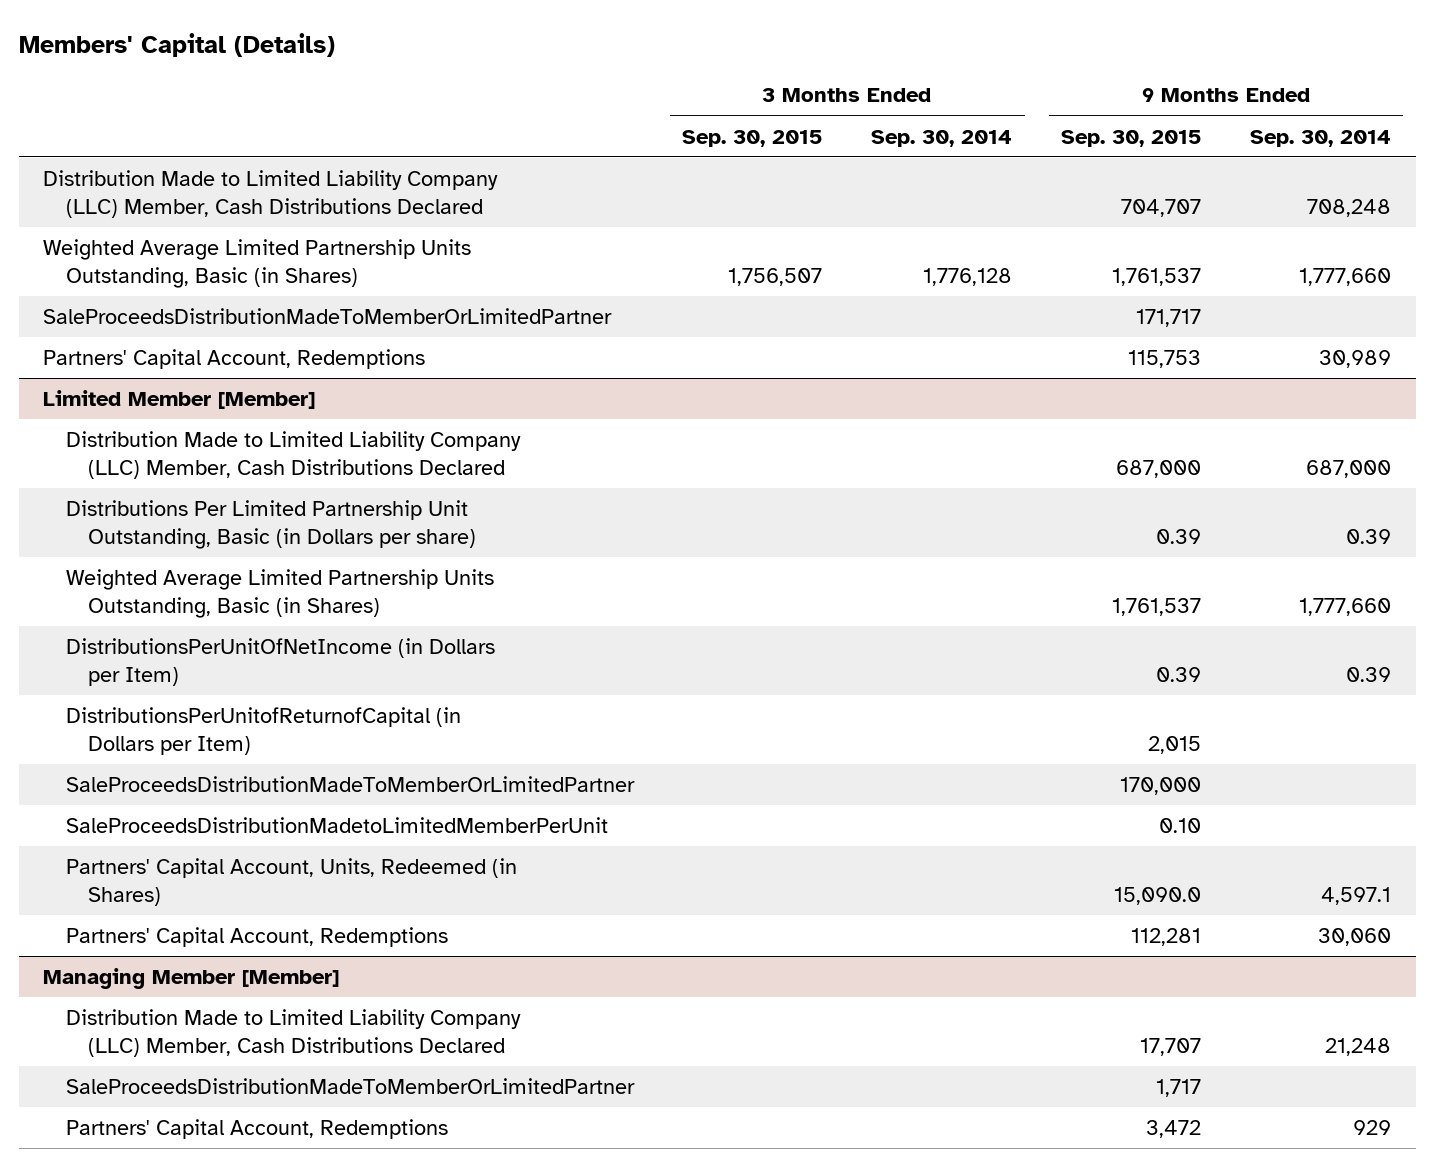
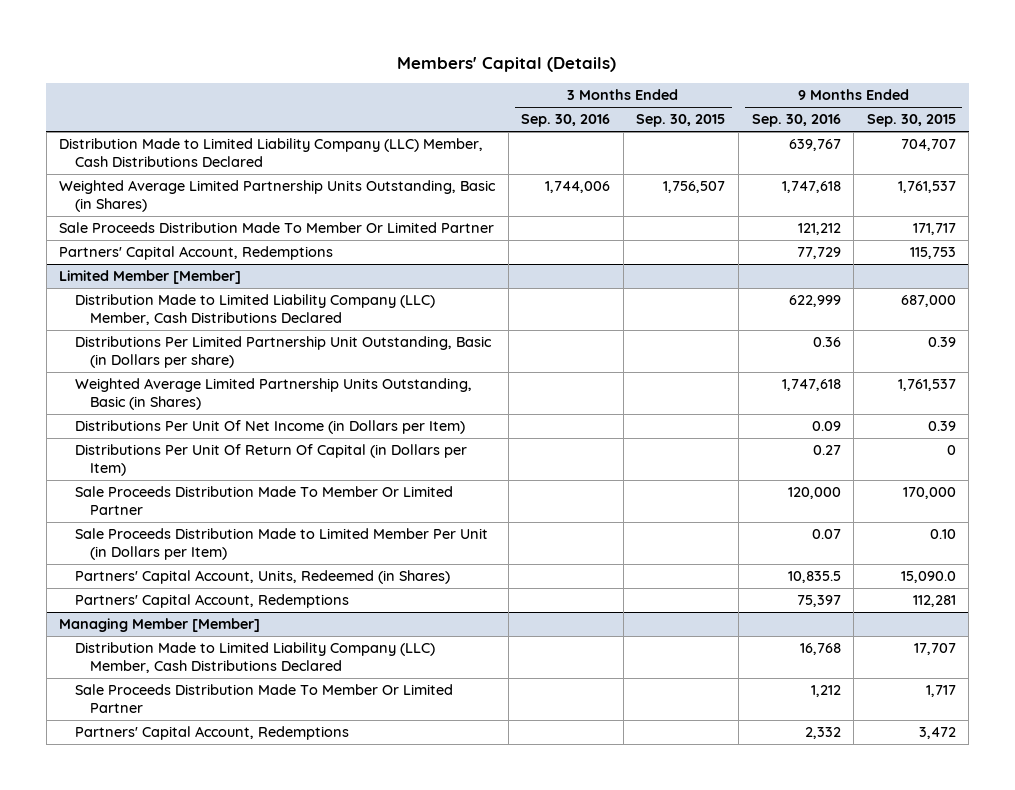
[871,129,1013,147] Sep. 30, 2014 -> none
[1250,129,1392,147] Sep. 30, 2014 -> none
none -> [521,114,611,128] Sep. 30, 2016
none -> [751,114,841,128] Sep. 30, 2016
[43,308,613,325] SaleProceedsDistributionMadeToMemberOrLimitedPartner -> [59,222,495,234] Sale Proceeds Distribution Made To Member Or Limited Partner
[65,707,461,755] DistributionsPerUnitofReturnofCapital (in Dollars per Item) -> none
[65,638,495,686] DistributionsPerUnitOfNetIncome (in Dollars per Item) -> [74,420,465,435] Distributions Per Unit Of Net Income (in Dollars per Item)
none -> [74,444,467,476] Distributions Per Unit Of Return Of Capital (in Dollars per Item)
[65,776,635,793] SaleProceedsDistributionMadeToMemberOrLimitedPartner -> [74,486,453,515] Sale Proceeds Distribution Made To Member Or Limited Partner
[65,817,608,834] SaleProceedsDistributionMadetoLimitedMemberPerUnit -> [74,528,488,560] Sale Proceeds Distribution Made to Limited Member Per Unit (in Dollars per Item)
[65,1078,635,1095] SaleProceedsDistributionMadeToMemberOrLimitedPartner -> [74,684,453,713] Sale Proceeds Distribution Made To Member Or Limited Partner

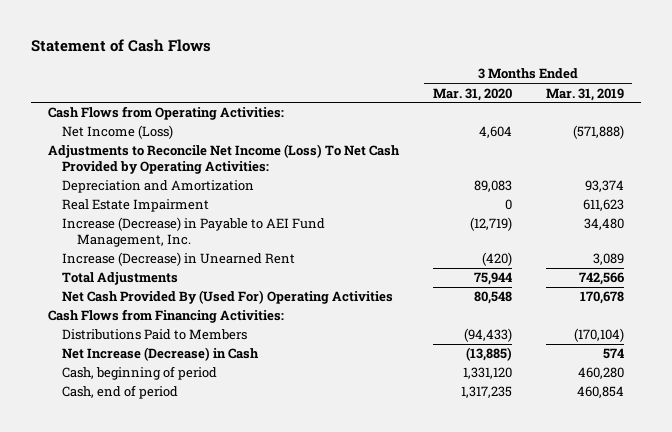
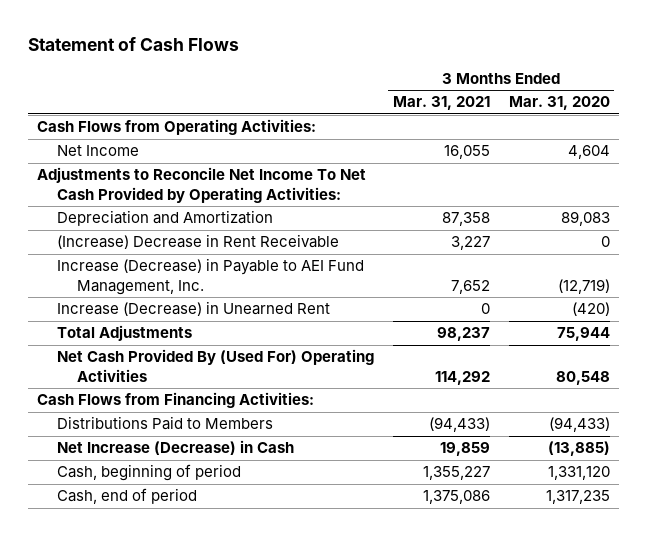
[545,87,624,101] Mar. 31, 2019 -> none
none -> [392,96,490,111] Mar. 31, 2021
[62,125,174,140] Net Income (Loss) -> [56,145,139,157] Net Income
[47,144,400,174] Adjustments to Reconcile Net Income (Loss) To Net Cash Provided by Operating Activities: -> [37,167,367,203] Adjustments to Reconcile Net Income To Net Cash Provided by Operating Activities:
[62,199,210,213] Real Estate Impairment -> none
none -> [56,234,339,250] (Increase) Decrease in Rent Receivable

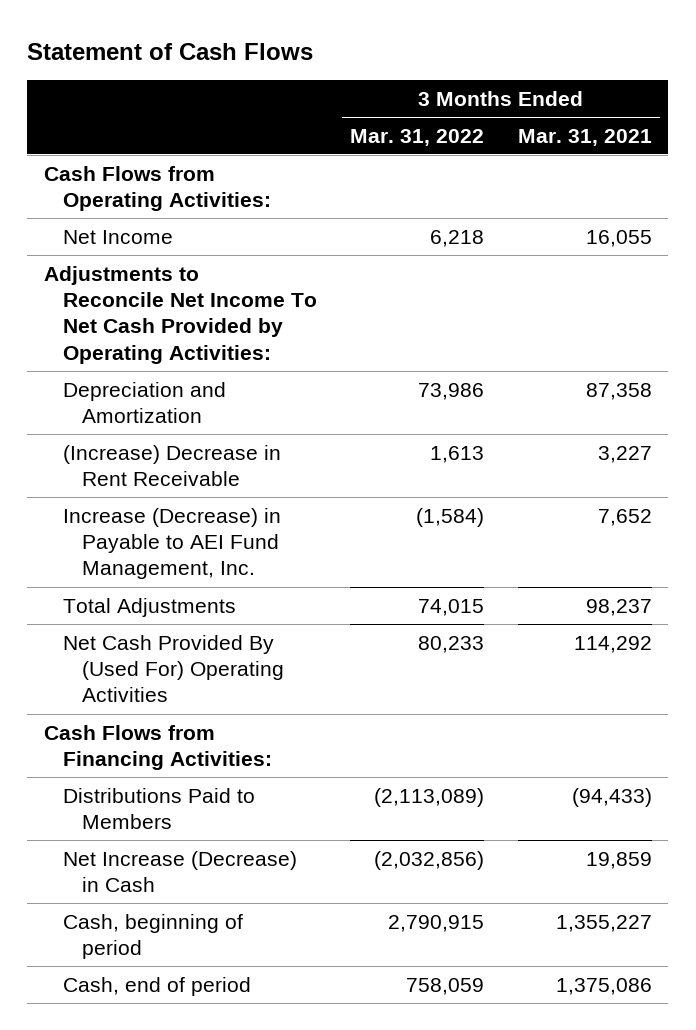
[508,96,610,111] Mar. 31, 2020 -> none
none -> [350,128,485,146] Mar. 31, 2022
[56,301,330,317] Increase (Decrease) in Unearned Rent -> none

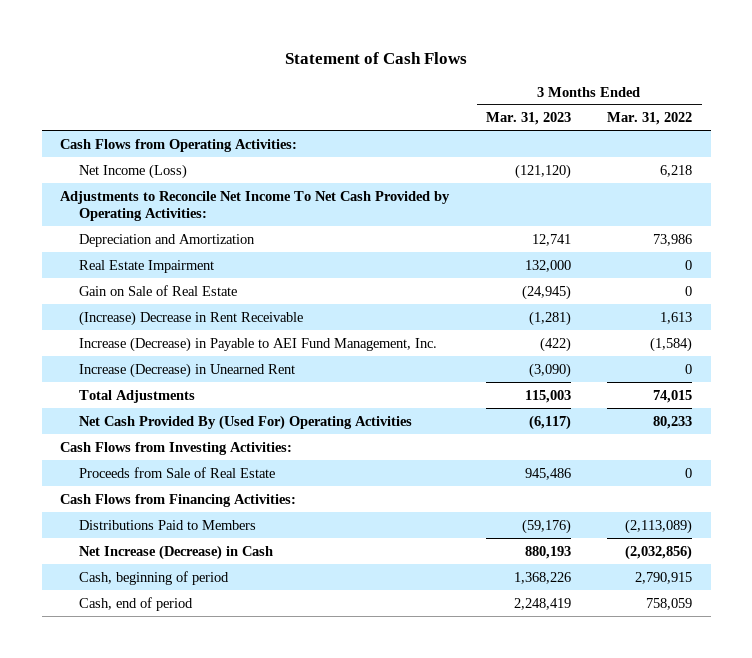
[517,128,652,146] Mar. 31, 2021 -> none
none -> [485,112,571,126] Mar. 31, 2023
[62,229,173,244] Net Income -> [78,163,187,179] Net Income (Loss)
none -> [78,259,214,273] Real Estate Impairment
none -> [78,284,237,296] Gain on Sale of Real Estate
none -> [78,362,295,378] Increase (Decrease) in Unearned Rent
none -> [59,441,292,455] Cash Flows from Investing Activities:
none -> [78,466,275,478] Proceeds from Sale of Real Estate

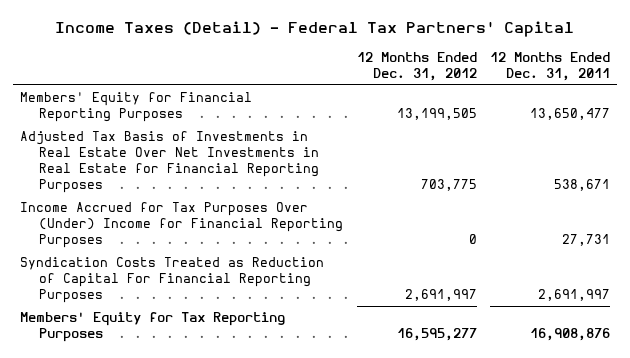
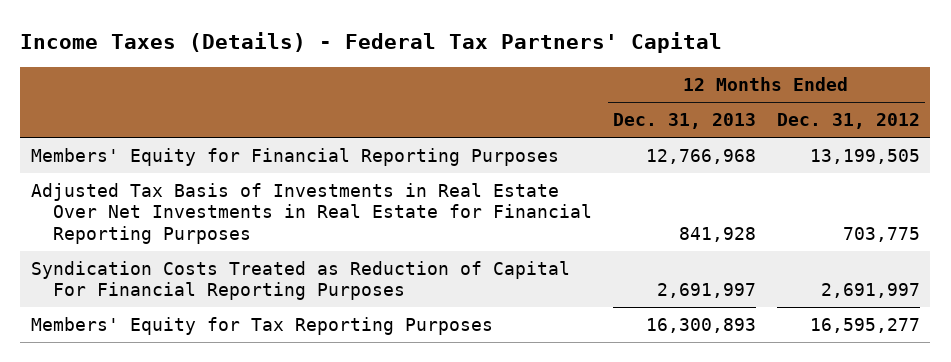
[55,20,575,37] Income Taxes (Detail) - Federal Tax Partners' Capital -> [20,31,723,53] Income Taxes (Details) - Federal Tax Partners' Capital
[490,51,611,81] 12 Months Ended Dec. 31, 2011 -> none
none -> [612,113,756,130] Dec. 31, 2013
[20,202,343,249] Income Accrued for Tax Purposes Over (Under) Income for Financial Reporting Purposes -> none

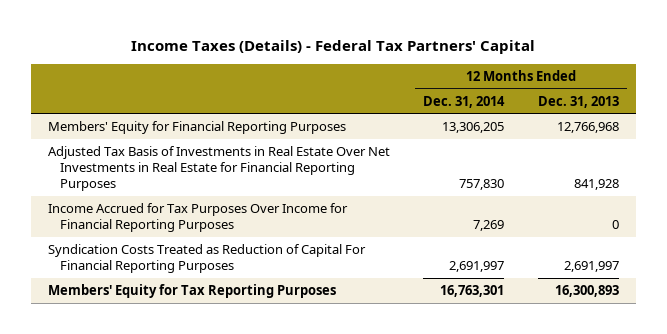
[776,113,920,130] Dec. 31, 2012 -> none
none -> [423,95,506,108] Dec. 31, 2014
none -> [47,203,348,232] Income Accrued for Tax Purposes Over Income for Financial Reporting Purposes

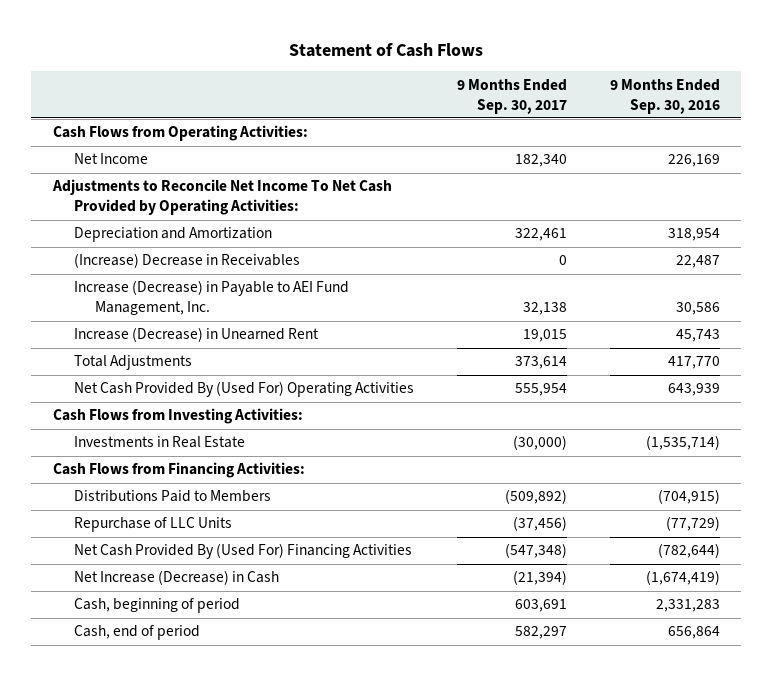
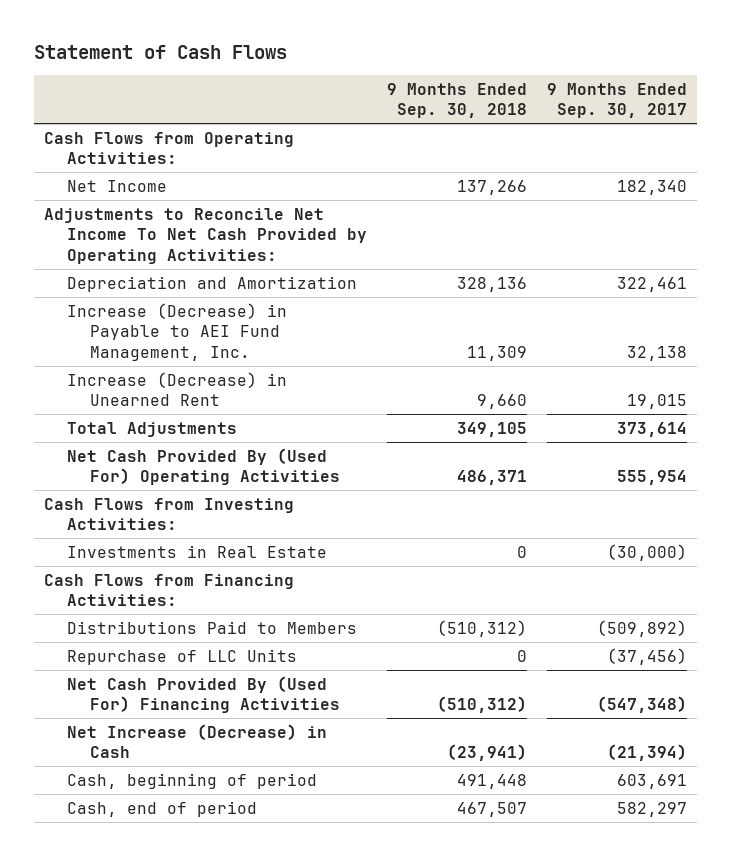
[609,78,720,114] 9 Months Ended Sep. 30, 2016 -> none
none -> [387,82,528,118] 9 Months Ended Sep. 30, 2018
[74,253,301,269] (Increase) Decrease in Receivables -> none

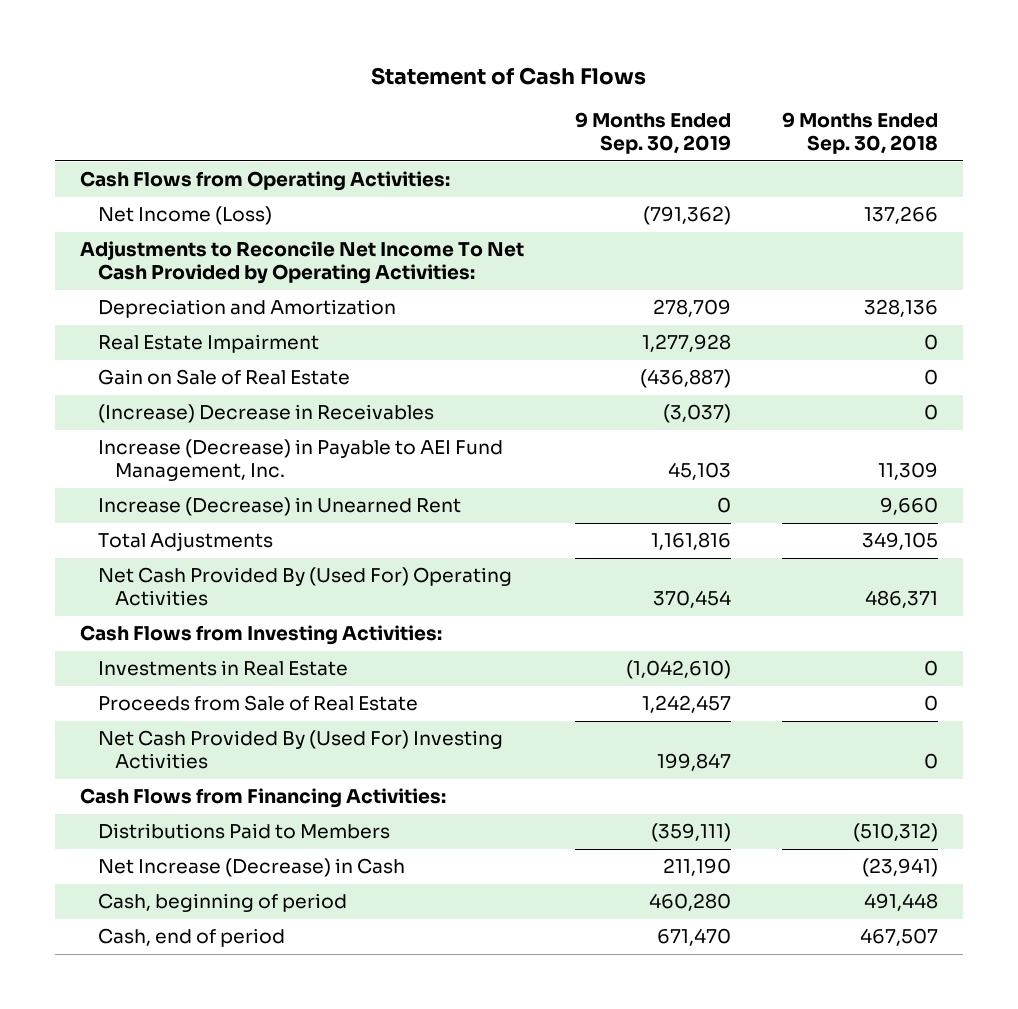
[547,82,688,118] 9 Months Ended Sep. 30, 2017 -> none
none -> [574,112,731,155] 9 Months Ended Sep. 30, 2019
[67,179,168,192] Net Income -> [97,206,272,226] Net Income (Loss)
none -> [97,334,319,354] Real Estate Impairment
none -> [97,369,350,386] Gain on Sale of Real Estate
none -> [97,404,434,424] (Increase) Decrease in Receivables
none -> [97,695,418,712] Proceeds from Sale of Real Estate
none -> [97,730,503,770] Net Cash Provided By (Used For) Investing Activities
[67,648,298,665] Repurchase of LLC Units -> none
[67,675,341,714] Net Cash Provided By (Used For) Financing Activities -> none

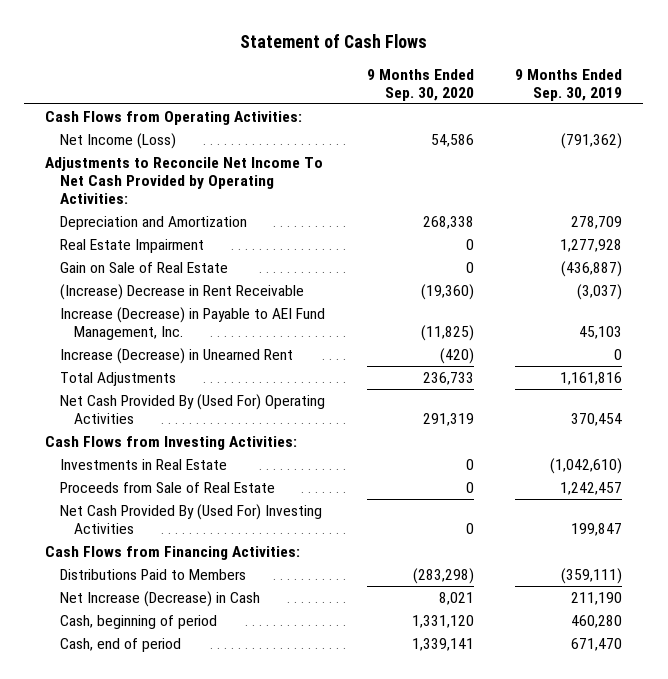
[781,112,938,155] 9 Months Ended Sep. 30, 2018 -> none
none -> [366,68,474,101] 9 Months Ended Sep. 30, 2020
[97,404,434,424] (Increase) Decrease in Receivables -> [59,283,304,300] (Increase) Decrease in Rent Receivable

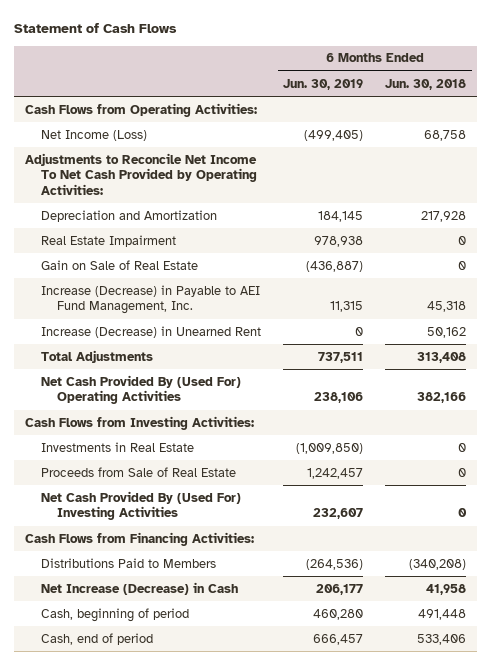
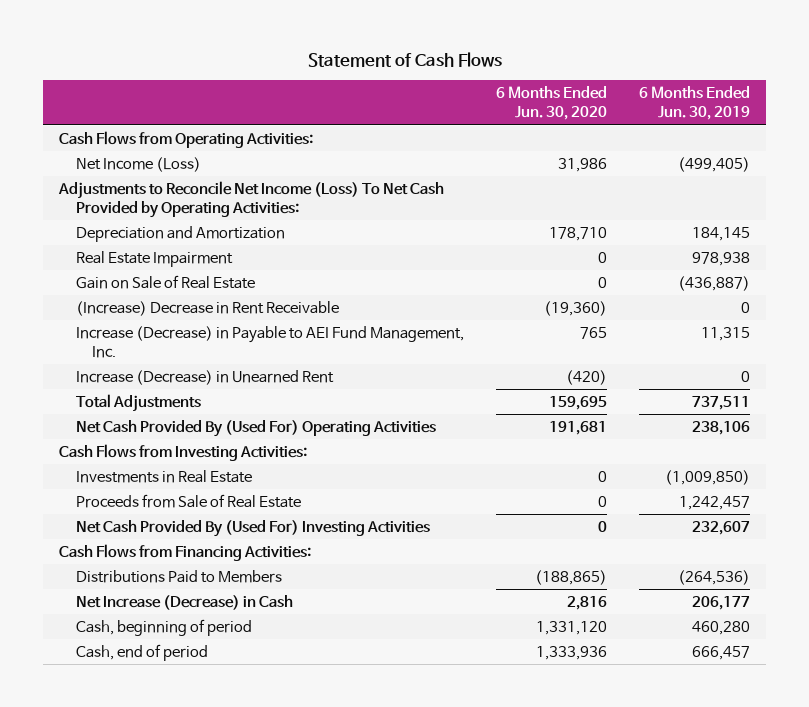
[385,78,467,90] Jun. 30, 2018 -> none
none -> [495,86,607,121] 6 Months Ended Jun. 30, 2020
[25,152,258,195] Adjustments to Reconcile Net Income To Net Cash Provided by Operating Activities: -> [58,180,445,218] Adjustments to Reconcile Net Income (Loss) To Net Cash Provided by Operating Activities:
none -> [75,300,339,316] (Increase) Decrease in Rent Receivable

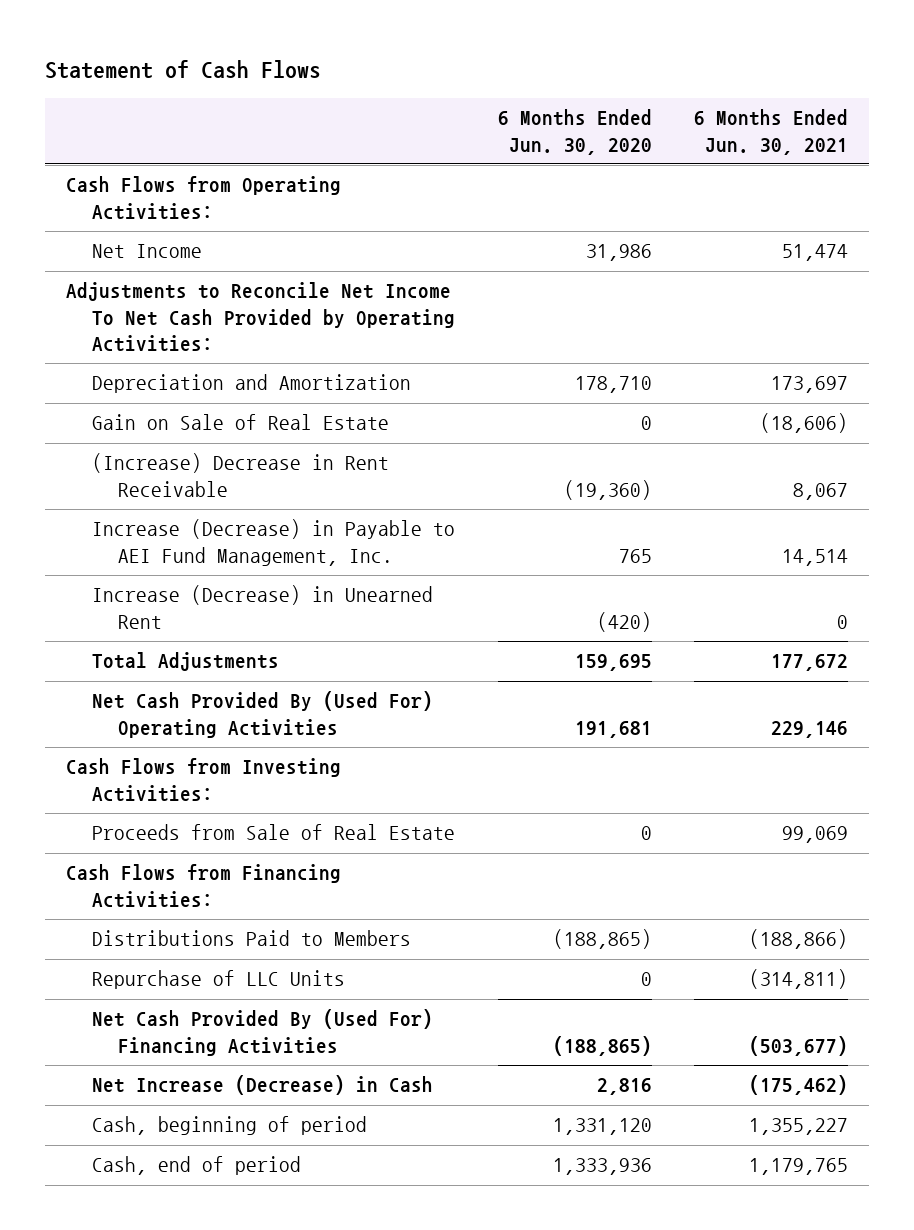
[639,86,751,121] 6 Months Ended Jun. 30, 2019 -> none
none -> [693,109,848,155] 6 Months Ended Jun. 30, 2021
[75,156,201,172] Net Income (Loss) -> [92,244,203,259] Net Income
[58,180,445,218] Adjustments to Reconcile Net Income (Loss) To Net Cash Provided by Operating Activities: -> [66,282,456,353] Adjustments to Reconcile Net Income To Net Cash Provided by Operating Activities:
[75,250,233,267] Real Estate Impairment -> none
[75,469,252,483] Investments in Real Estate -> none
[75,519,430,537] Net Cash Provided By (Used For) Investing Activities -> none
none -> [92,970,346,990] Repurchase of LLC Units
none -> [92,1009,434,1056] Net Cash Provided By (Used For) Financing Activities

